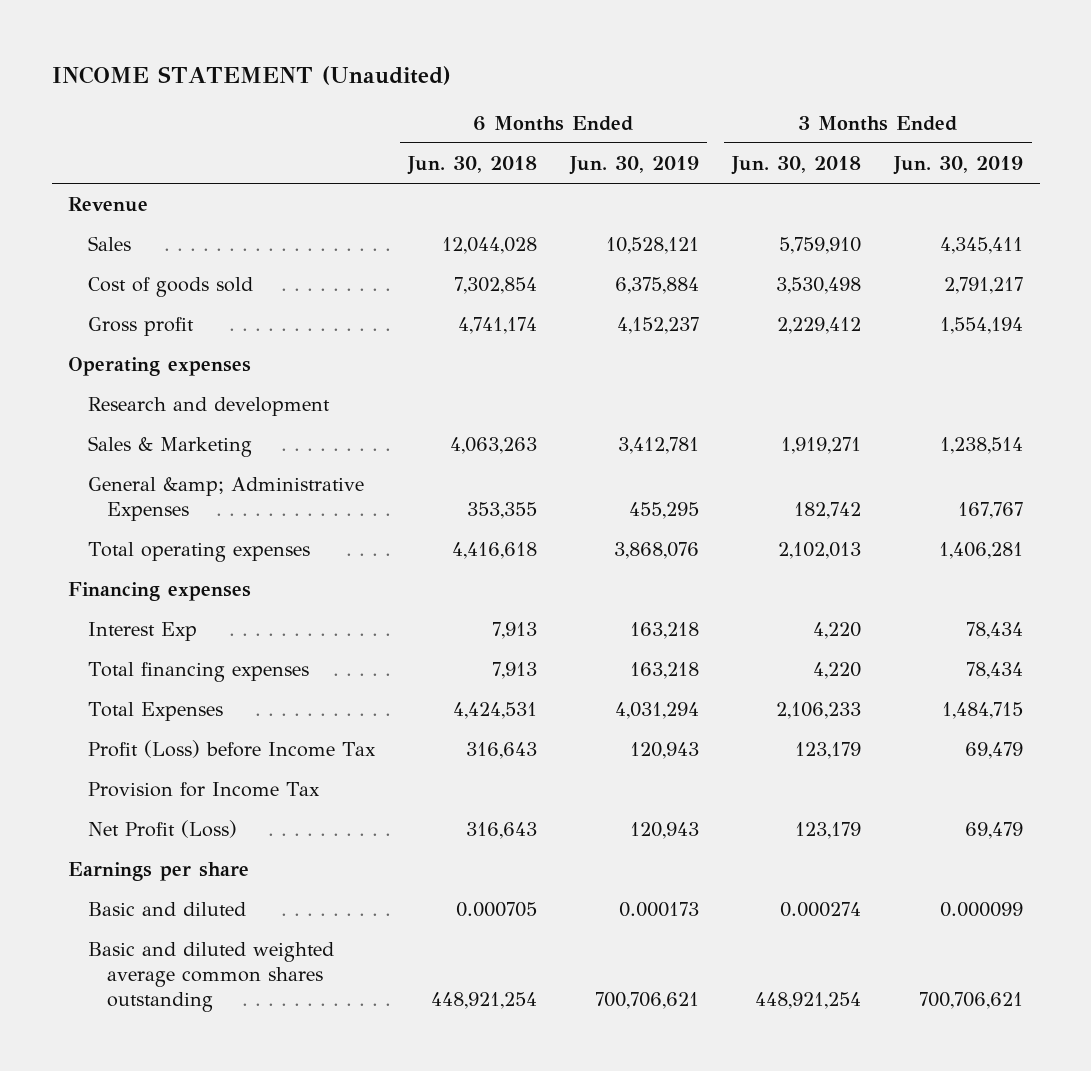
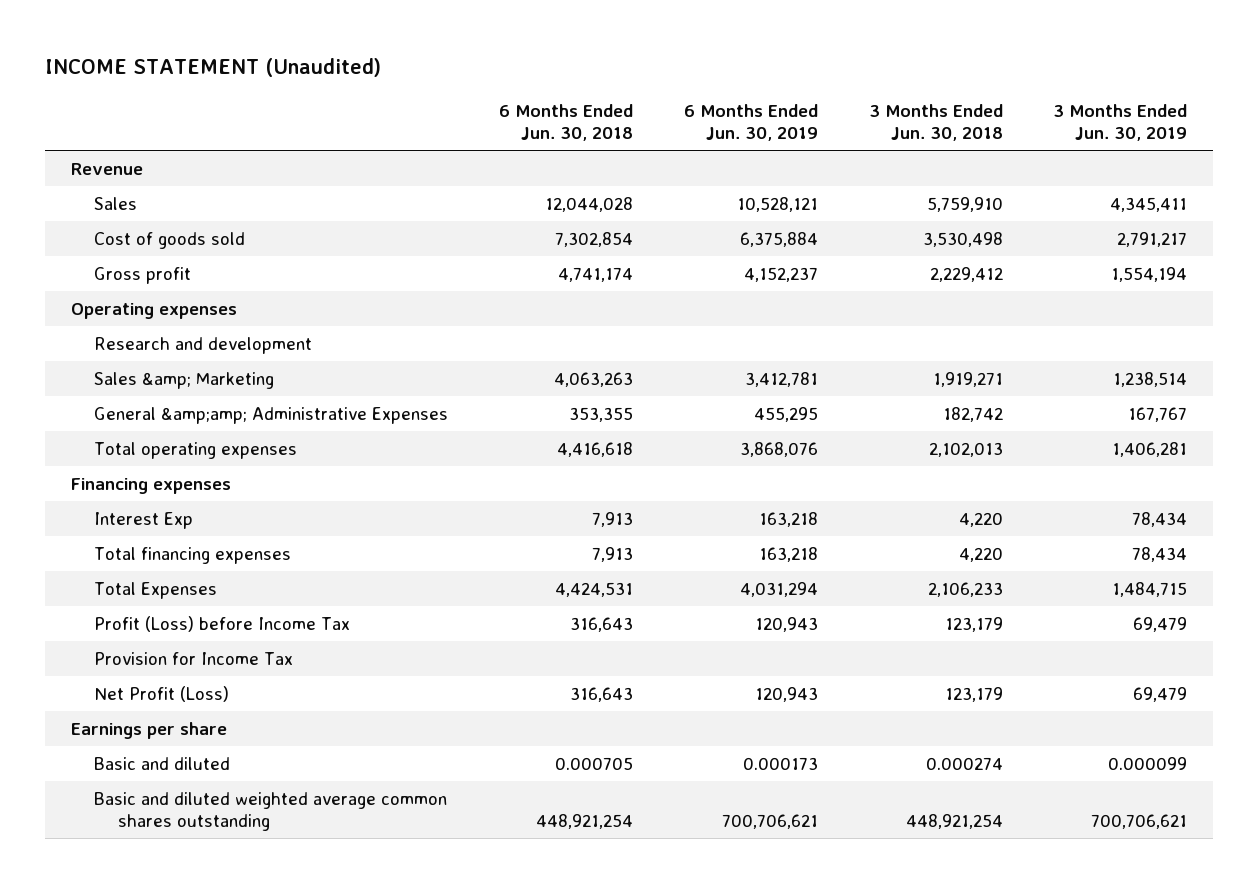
[87,436,252,458] Sales & Marketing -> [94,371,275,389] Sales &amp; Marketing
[87,477,364,522] General &amp; Administrative Expenses -> [94,406,449,424] General &amp;amp; Administrative Expenses

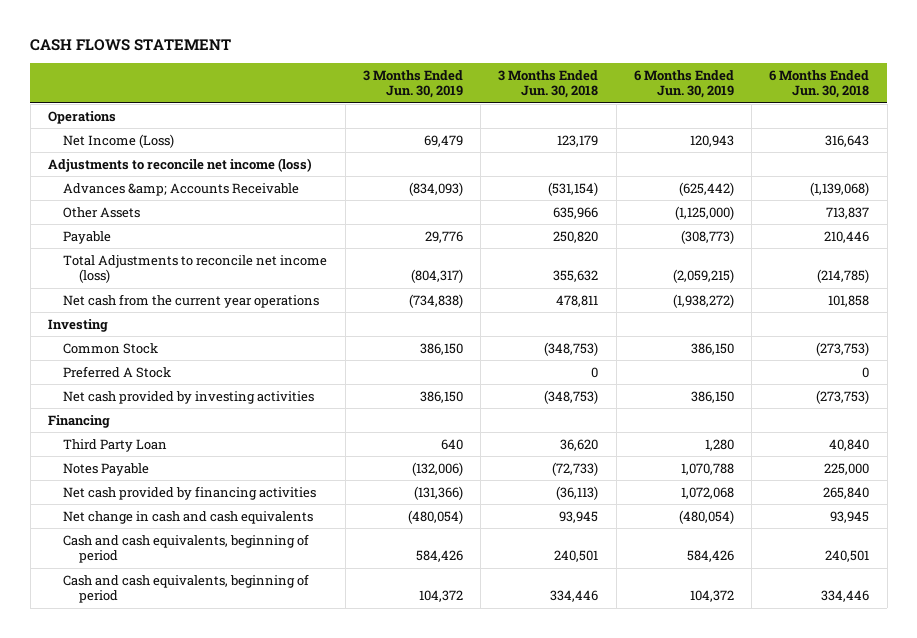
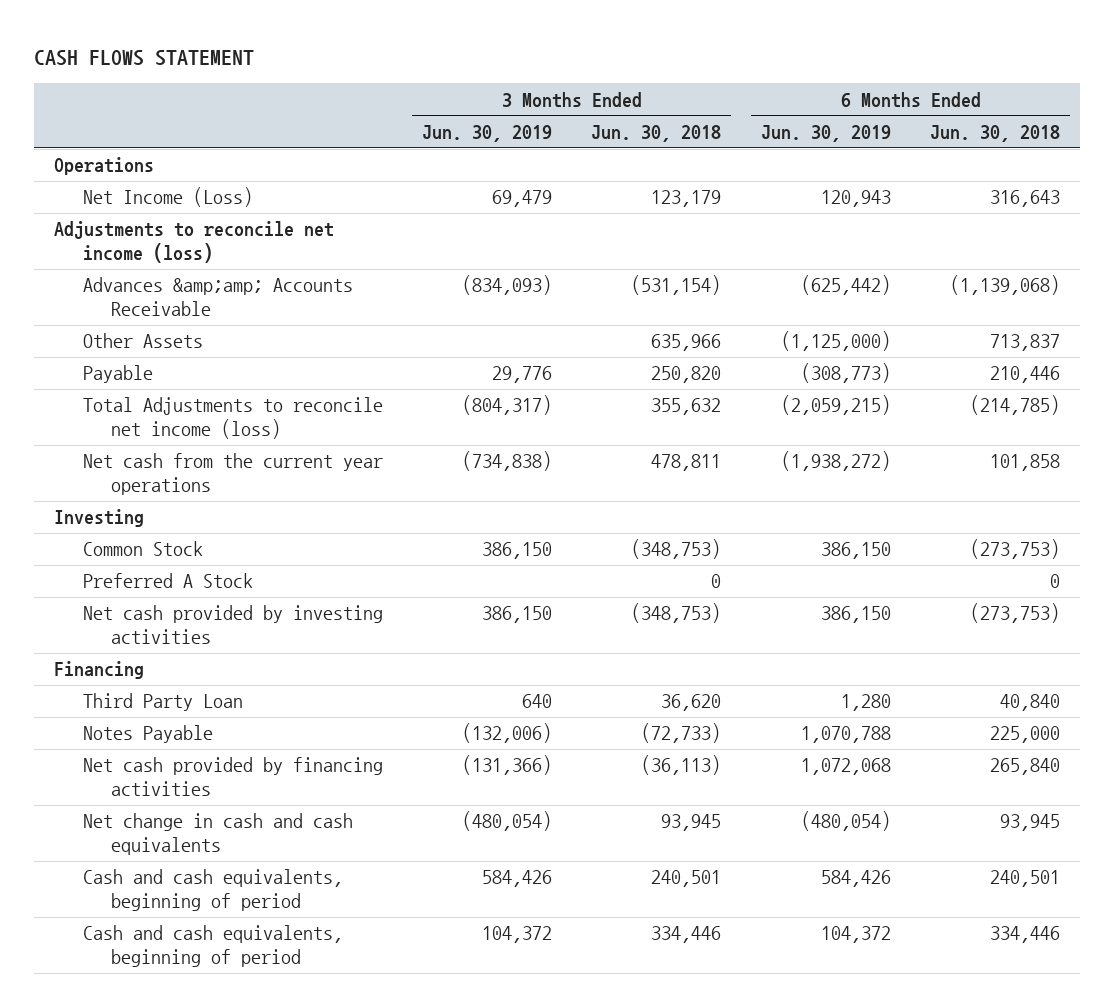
[63,182,300,196] Advances &amp; Accounts Receivable -> [82,277,353,317] Advances &amp;amp; Accounts Receivable

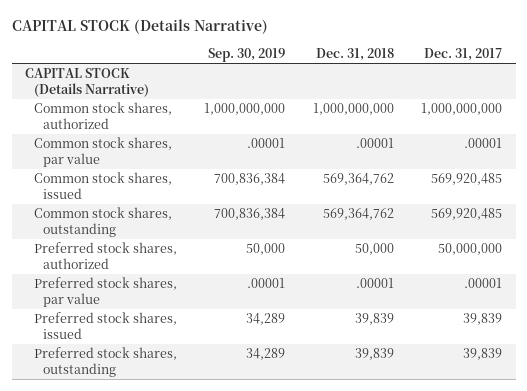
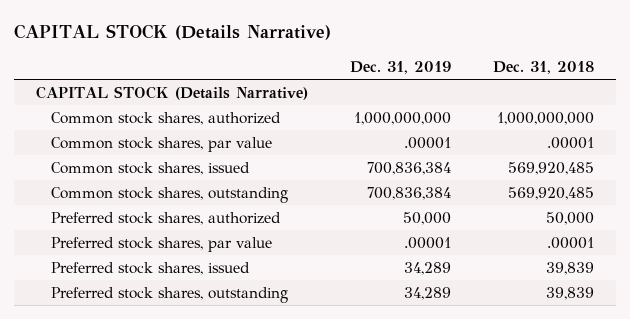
[208,47,286,62] Sep. 30, 2019 -> none
[423,47,502,61] Dec. 31, 2017 -> none
none -> [350,61,452,75] Dec. 31, 2019
[322,173,394,186] 569,364,762 -> [508,162,595,176] 569,920,485
[322,208,394,221] 569,364,762 -> [508,187,595,201] 569,920,485

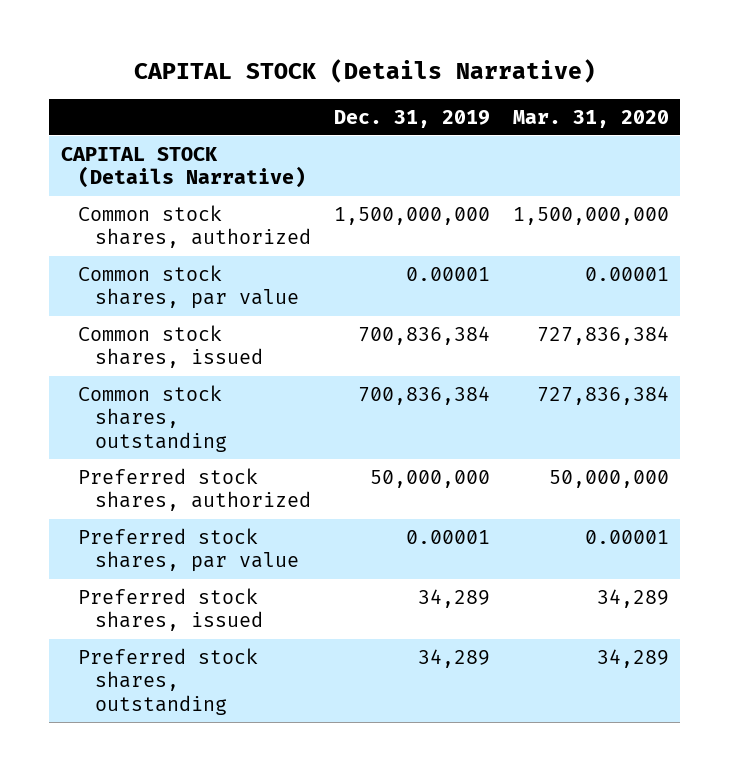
[493,61,595,75] Dec. 31, 2018 -> none
none -> [512,109,669,128] Mar. 31, 2020
[354,112,452,126] 1,000,000,000 -> [333,206,490,225] 1,500,000,000
[404,137,452,150] .00001 -> [405,266,490,281] 0.00001
[403,212,452,226] 50,000 -> [369,469,490,488] 50,000,000
[404,237,452,250] .00001 -> [405,529,490,544] 0.00001

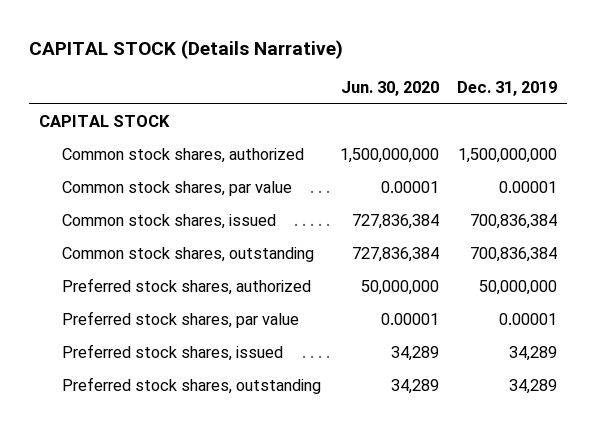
[512,109,669,128] Mar. 31, 2020 -> none
none -> [340,81,439,97] Jun. 30, 2020
[60,146,306,189] CAPITAL STOCK (Details Narrative) -> [38,115,170,128] CAPITAL STOCK

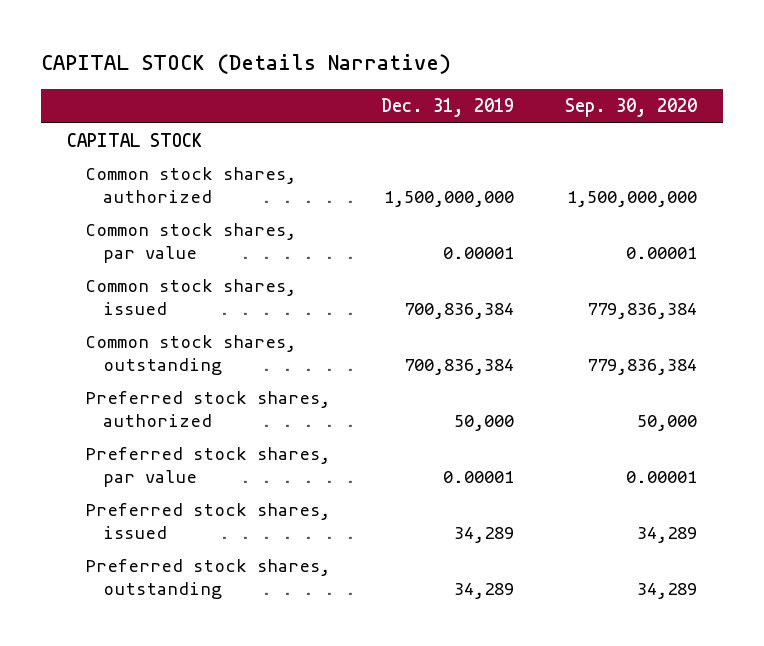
[340,81,439,97] Jun. 30, 2020 -> none
none -> [565,98,698,118] Sep. 30, 2020
[479,280,558,296] 50,000,000 -> [454,414,515,431] 50,000

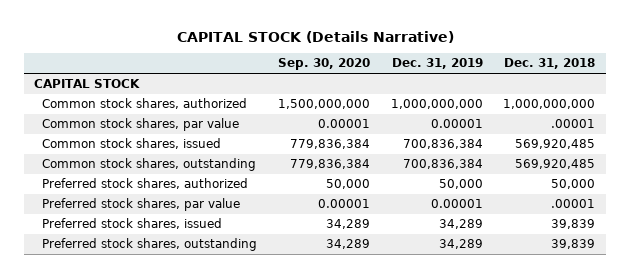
none -> [504,58,596,70] Dec. 31, 2018
[384,190,515,207] 1,500,000,000 -> [390,99,483,110] 1,000,000,000

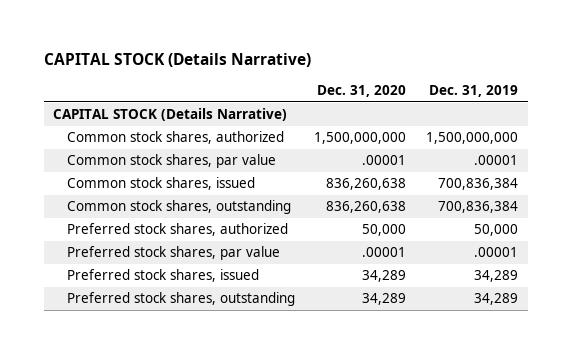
[278,58,371,71] Sep. 30, 2020 -> none
[504,58,596,70] Dec. 31, 2018 -> none
none -> [317,84,407,97] Dec. 31, 2020
[33,79,140,89] CAPITAL STOCK -> [53,108,288,122] CAPITAL STOCK (Details Narrative)
[390,99,483,110] 1,000,000,000 -> [425,132,518,145] 1,500,000,000
[430,119,483,129] 0.00001 -> [473,155,518,166] .00001
[430,199,483,209] 0.00001 -> [473,247,518,258] .00001

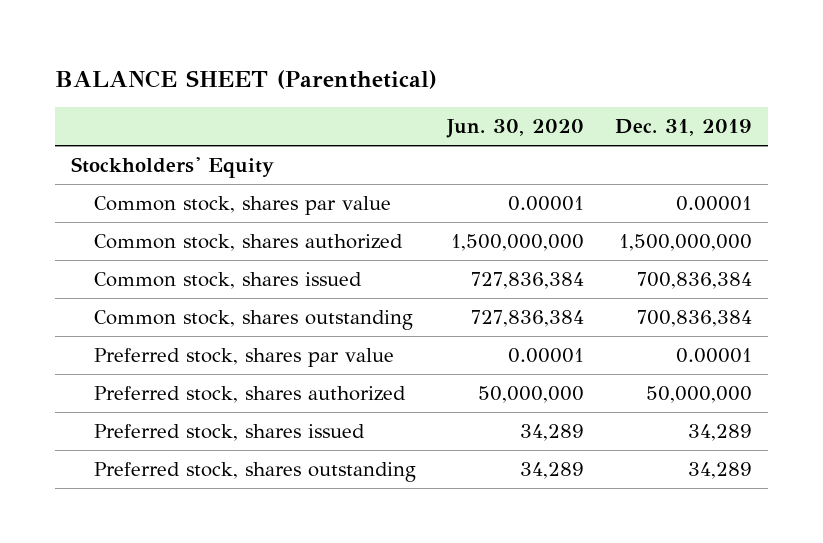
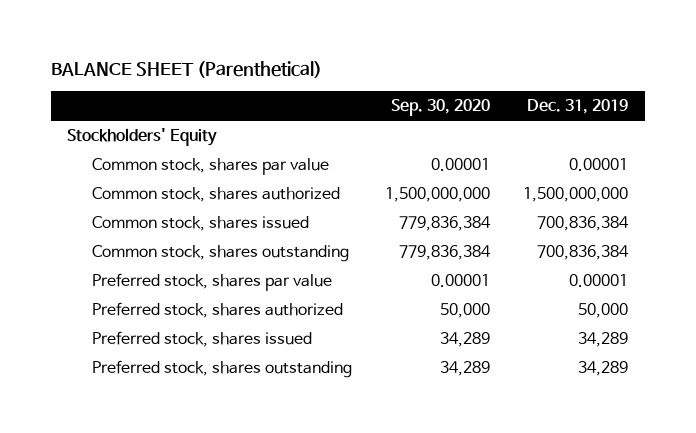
[446,119,585,139] Jun. 30, 2020 -> none
none -> [391,98,491,116] Sep. 30, 2020
[646,385,753,403] 50,000,000 -> [578,303,629,319] 50,000

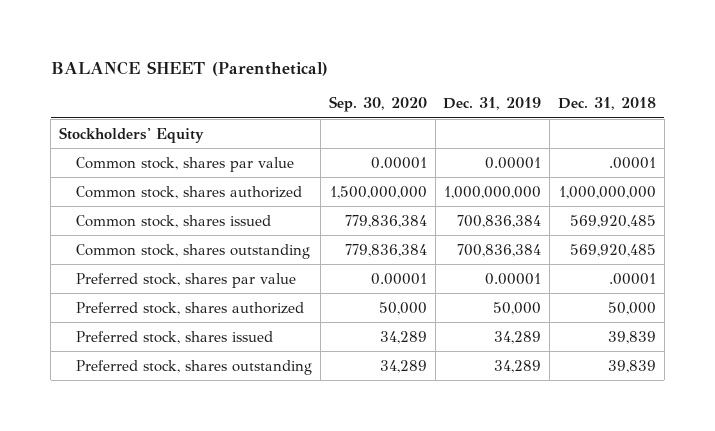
none -> [557,97,656,111] Dec. 31, 2018
[523,187,629,203] 1,500,000,000 -> [444,185,542,199] 1,000,000,000

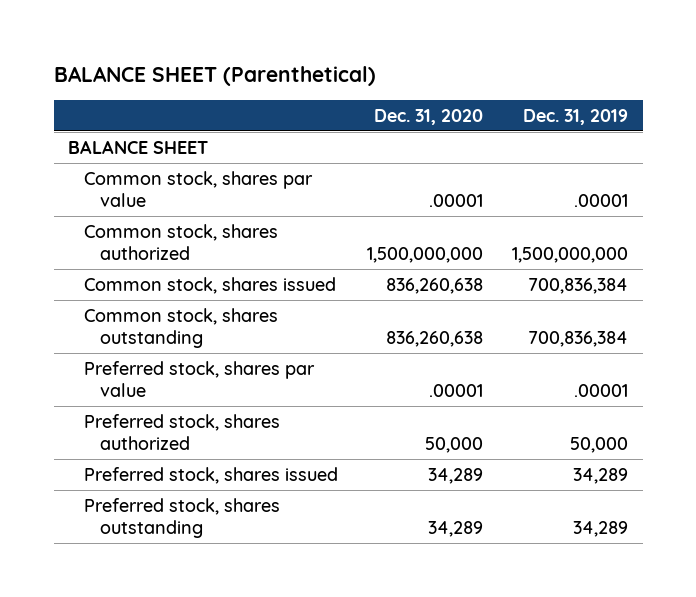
[328,96,427,113] Sep. 30, 2020 -> none
[557,97,656,111] Dec. 31, 2018 -> none
none -> [374,108,484,125] Dec. 31, 2020
[59,126,205,143] Stockholders' Equity -> none
none -> [68,139,209,154] BALANCE SHEET
[485,156,542,169] 0.00001 -> [574,194,629,208] .00001
[444,185,542,199] 1,000,000,000 -> [512,247,629,264] 1,500,000,000
[485,272,542,285] 0.00001 -> [574,384,629,398] .00001

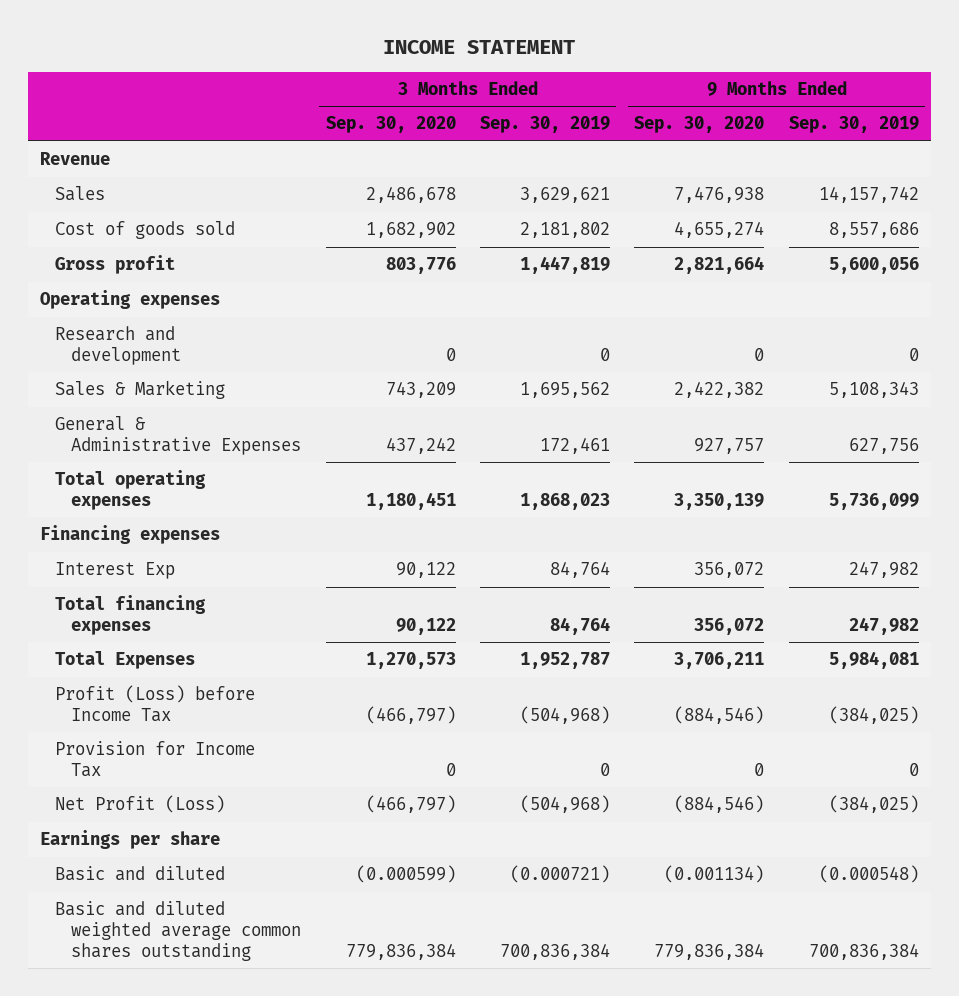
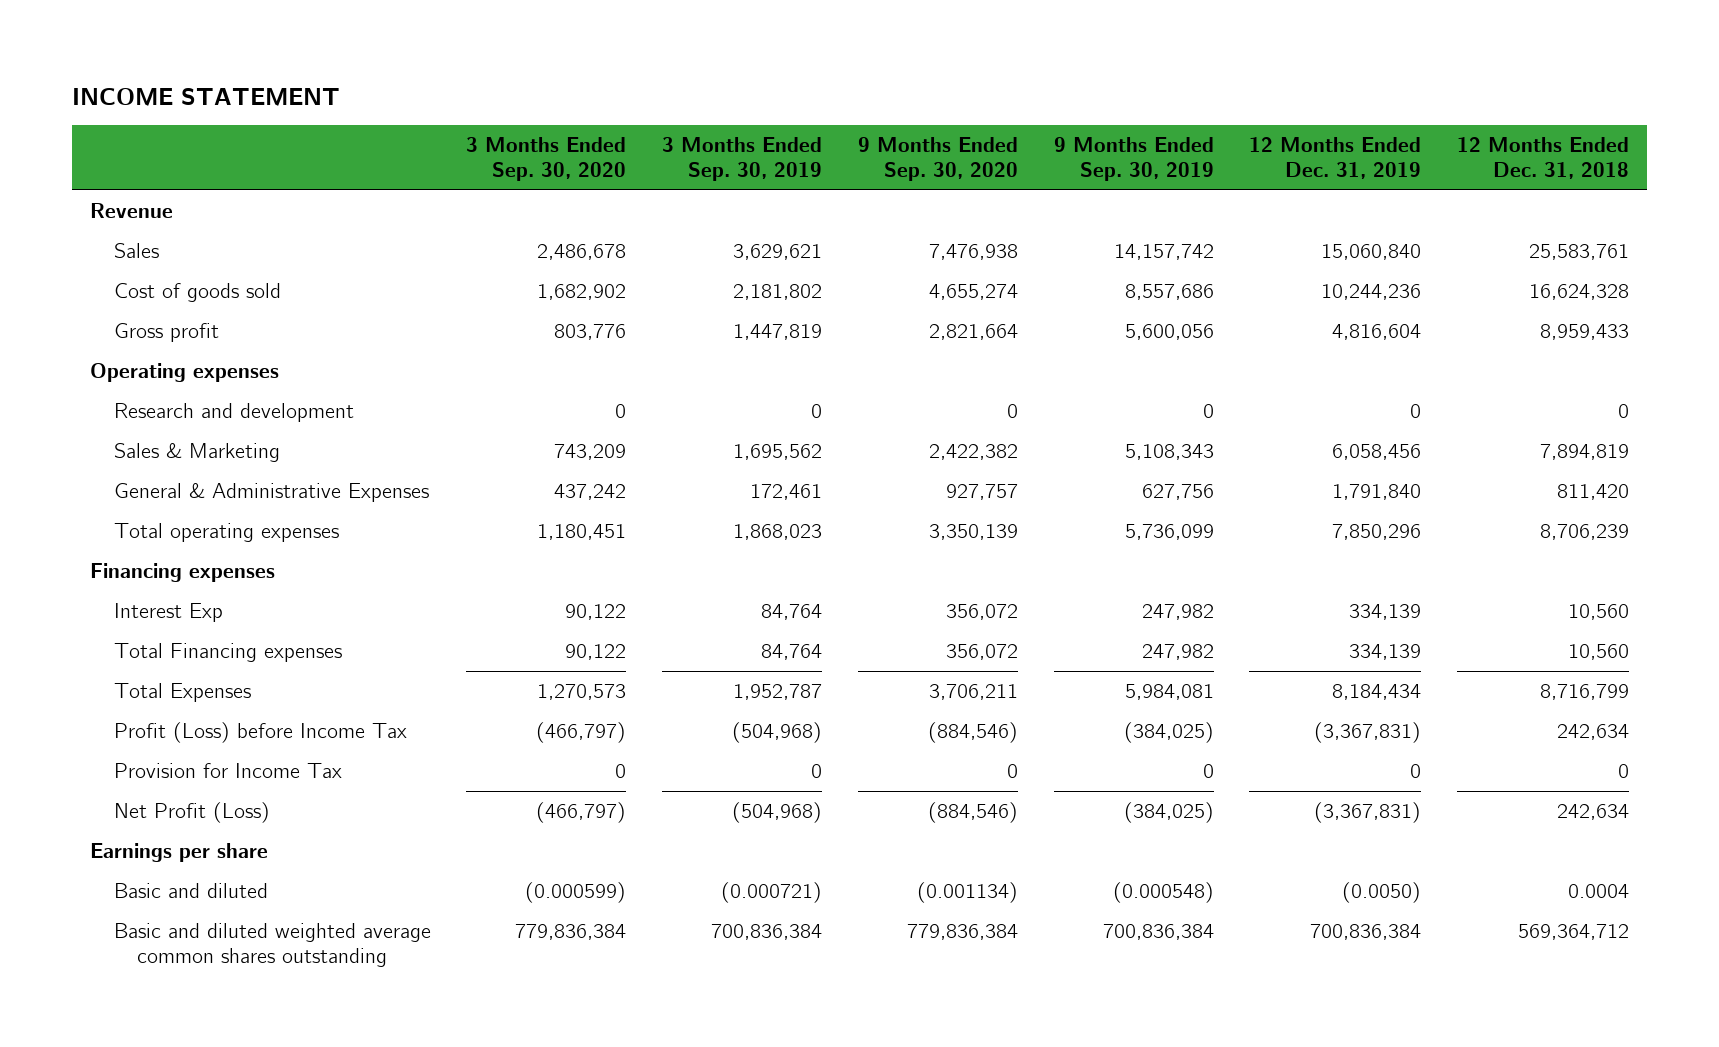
none -> [1249,137,1422,179] 12 Months Ended Dec. 31, 2019
none -> [1457,137,1630,179] 12 Months Ended Dec. 31, 2018
[55,595,207,636] Total financing expenses -> [113,643,342,663] Total Financing expenses

